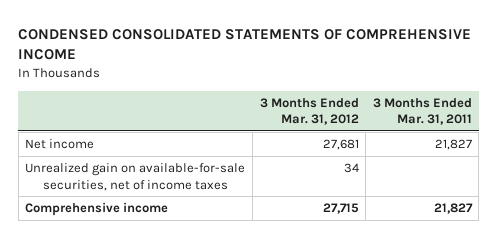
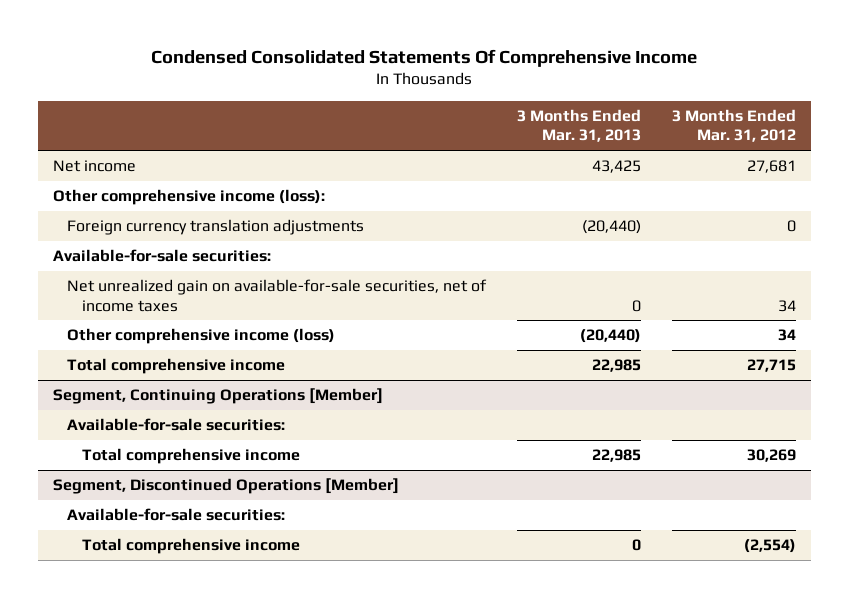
[18,28,472,61] CONDENSED CONSOLIDATED STATEMENTS OF COMPREHENSIVE INCOME -> [151,48,698,67] Condensed Consolidated Statements Of Comprehensive Income
[372,97,472,126] 3 Months Ended Mar. 31, 2011 -> none
none -> [517,108,642,143] 3 Months Ended Mar. 31, 2013
none -> [53,189,326,206] Other comprehensive income (loss):
none -> [67,219,365,236] Foreign currency translation adjustments
none -> [53,249,272,263] Available-for-sale securities:
[25,162,246,191] Unrealized gain on available-for-sale securities, net of income taxes -> [67,279,488,312] Net unrealized gain on available-for-sale securities, net of income taxes
none -> [67,328,336,345] Other comprehensive income (loss)
[25,201,169,216] Comprehensive income -> [67,358,286,375] Total comprehensive income
none -> [53,388,384,405] Segment, Continuing Operations [Member]
none -> [67,418,286,432] Available-for-sale securities:
none -> [81,448,300,465] Total comprehensive income
none -> [53,478,400,495] Segment, Discontinued Operations [Member]
none -> [67,508,286,522] Available-for-sale securities:
none -> [81,538,300,555] Total comprehensive income

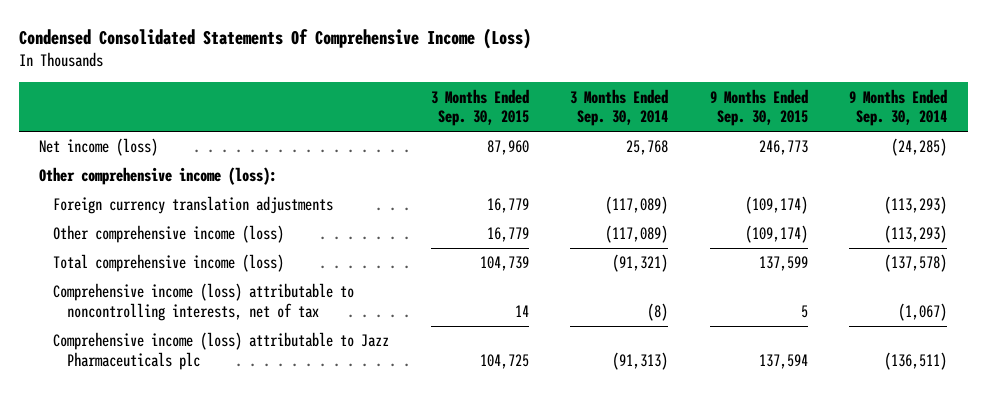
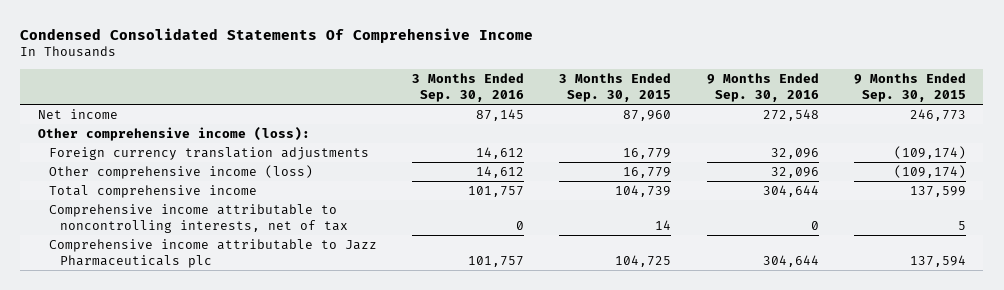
[18,27,531,49] Condensed Consolidated Statements Of Comprehensive Income (Loss) -> [20,27,534,43] Condensed Consolidated Statements Of Comprehensive Income
[570,88,669,127] 3 Months Ended Sep. 30, 2014 -> none
[849,88,948,127] 9 Months Ended Sep. 30, 2014 -> none
none -> [412,72,525,102] 3 Months Ended Sep. 30, 2016
none -> [706,72,819,102] 9 Months Ended Sep. 30, 2016
[39,138,159,157] Net income (loss) -> [38,109,119,120] Net income
[53,254,285,273] Total comprehensive income (loss) -> [49,185,258,199] Total comprehensive income
[53,283,355,322] Comprehensive income (loss) attributable to noncontrolling interests, net of tax -> [49,204,349,234] Comprehensive income attributable to noncontrolling interests, net of tax
[53,332,390,371] Comprehensive income (loss) attributable to Jazz Pharmaceuticals plc -> [49,239,378,269] Comprehensive income attributable to Jazz Pharmaceuticals plc

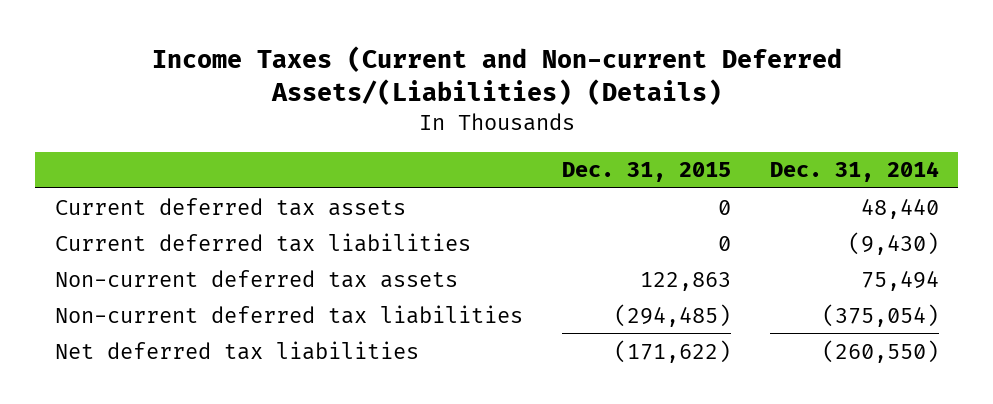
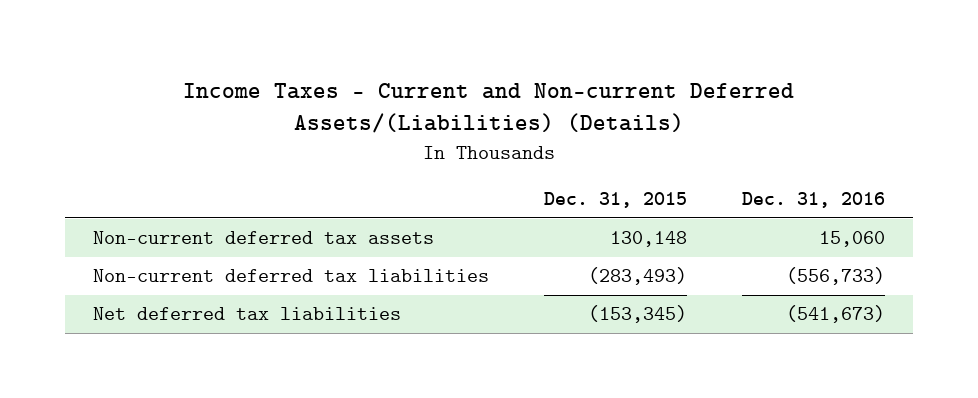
[151,46,842,106] Income Taxes (Current and Non-current Deferred Assets/(Liabilities) (Details) -> [183,82,795,134] Income Taxes - Current and Non-current Deferred Assets/(Liabilities) (Details)
[769,161,939,183] Dec. 31, 2014 -> none
none -> [742,191,886,208] Dec. 31, 2016
[54,197,406,216] Current deferred tax assets -> none
[54,232,471,252] Current deferred tax liabilities -> none
[639,271,731,291] 122,863 -> [610,231,688,248] 130,148
[613,303,731,327] (294,485) -> [588,267,688,286] (283,493)
[613,339,731,363] (171,622) -> [588,305,688,324] (153,345)

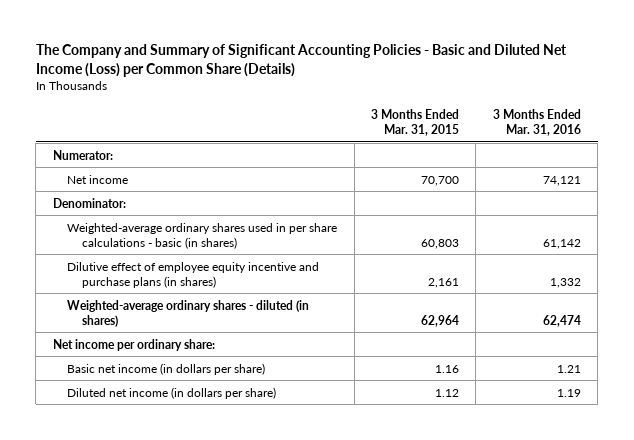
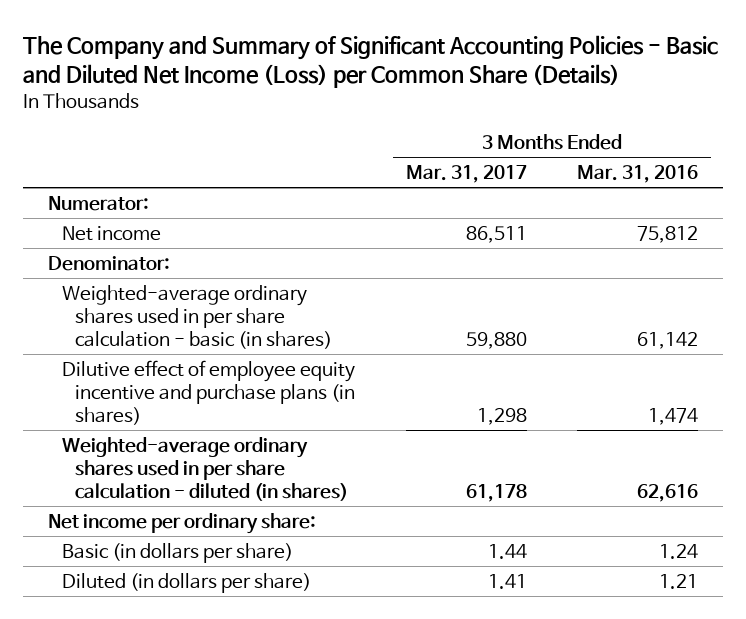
[371,109,460,137] 3 Months Ended Mar. 31, 2015 -> none
none -> [405,164,527,183] Mar. 31, 2017
[542,175,581,186] 74,121 -> [637,225,699,243] 75,812
[67,222,338,249] Weighted-average ordinary shares used in per share calculations - basic (in shares) -> [61,284,333,349] Weighted-average ordinary shares used in per share calculation - basic (in shares)
[549,277,581,288] 1,332 -> [648,407,699,425] 1,474
[67,299,310,327] Weighted-average ordinary shares - diluted (in shares) -> [61,436,349,501] Weighted-average ordinary shares used in per share calculation - diluted (in shares)
[542,314,581,327] 62,474 -> [637,483,699,502] 62,616
[67,362,266,375] Basic net income (in dollars per share) -> [61,542,293,563] Basic (in dollars per share)
[556,364,581,373] 1.21 -> [659,543,699,559] 1.24
[67,386,277,399] Diluted net income (in dollars per share) -> [61,572,311,593] Diluted (in dollars per share)
[556,388,581,397] 1.19 -> [659,573,699,589] 1.21

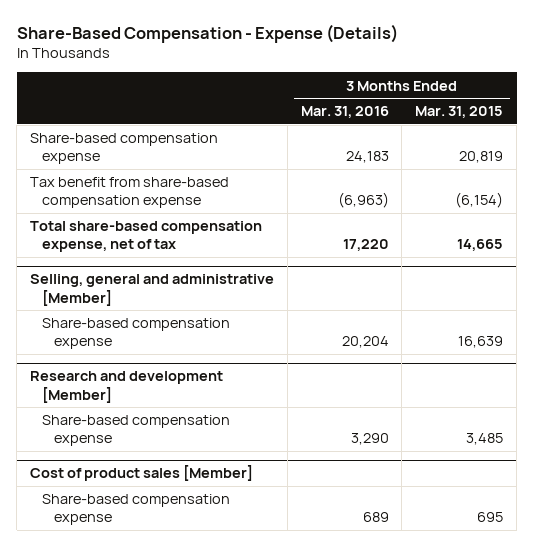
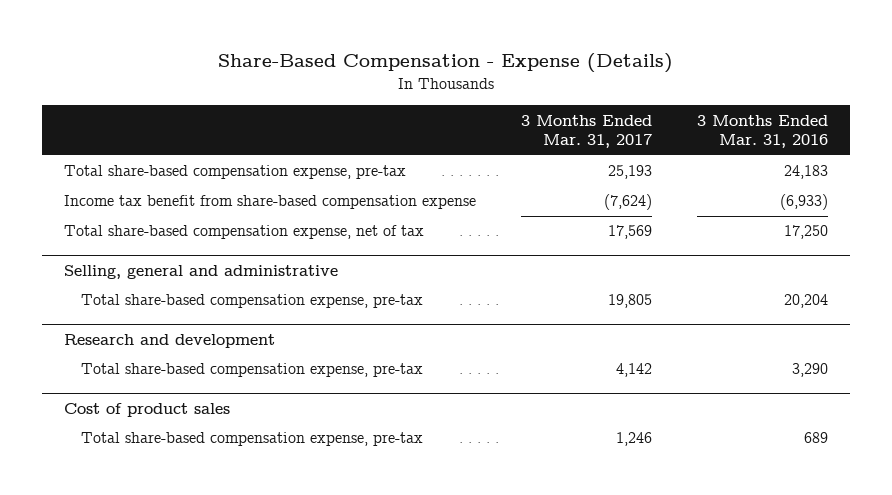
[415,106,504,119] Mar. 31, 2015 -> none
none -> [521,114,653,149] 3 Months Ended Mar. 31, 2017
[30,133,219,165] Share-based compensation expense -> [64,165,407,180] Total share-based compensation expense, pre-tax
[30,177,230,209] Tax benefit from share-based compensation expense -> [64,195,477,210] Income tax benefit from share-based compensation expense
[337,192,389,209] (6,963) -> [779,194,828,211] (6,933)
[342,239,389,252] 17,220 -> [783,225,828,240] 17,250
[30,274,275,306] Selling, general and administrative [Member] -> [64,265,339,280] Selling, general and administrative
[42,318,231,350] Share-based compensation expense -> [81,294,424,309] Total share-based compensation expense, pre-tax
[30,371,224,403] Research and development [Member] -> [64,334,276,349] Research and development
[42,415,231,447] Share-based compensation expense -> [81,363,424,378] Total share-based compensation expense, pre-tax
[30,465,254,482] Cost of product sales [Member] -> [64,403,231,418] Cost of product sales
[42,494,231,526] Share-based compensation expense -> [81,432,424,447] Total share-based compensation expense, pre-tax

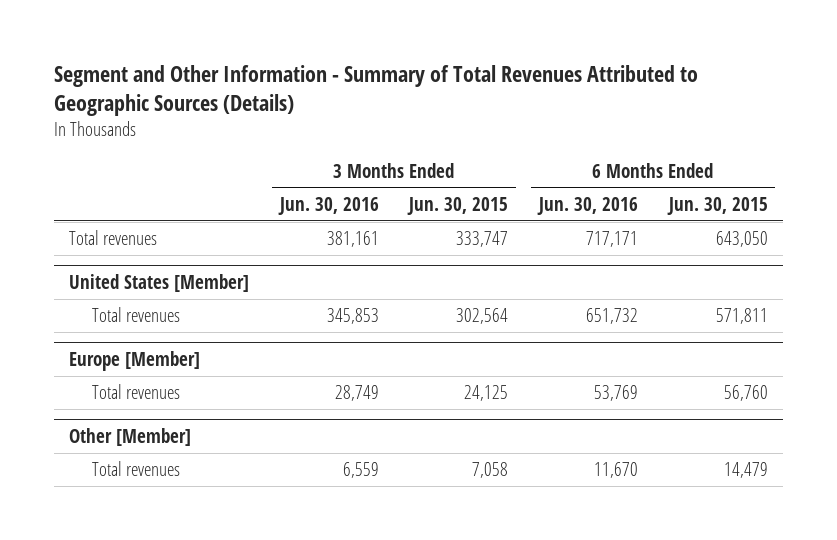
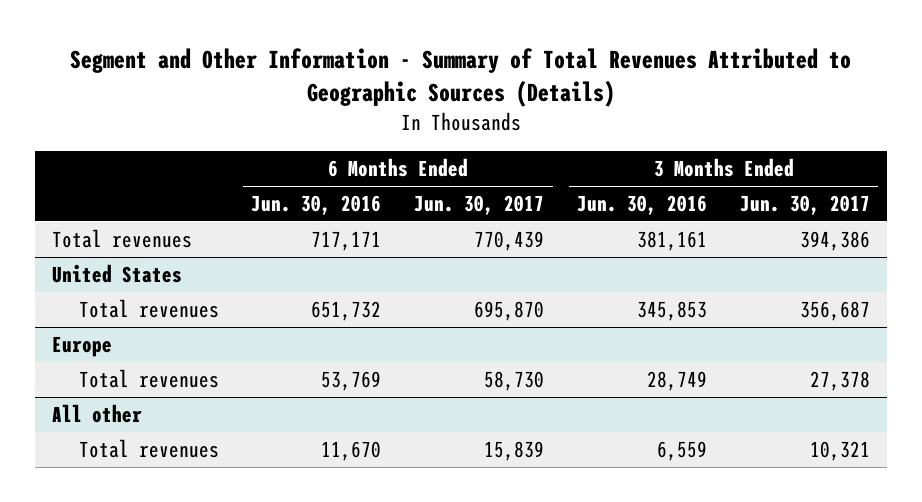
[407,196,509,215] Jun. 30, 2015 -> none
[666,196,768,215] Jun. 30, 2015 -> none
none -> [414,194,545,215] Jun. 30, 2017
none -> [740,194,871,215] Jun. 30, 2017
[68,273,249,292] United States [Member] -> [51,263,182,283] United States
[68,350,200,371] Europe [Member] -> [51,335,112,357] Europe
[68,427,191,446] Other [Member] -> [51,403,142,423] All other

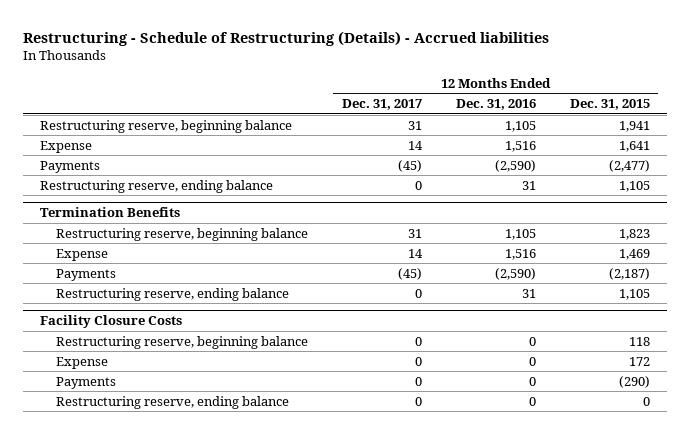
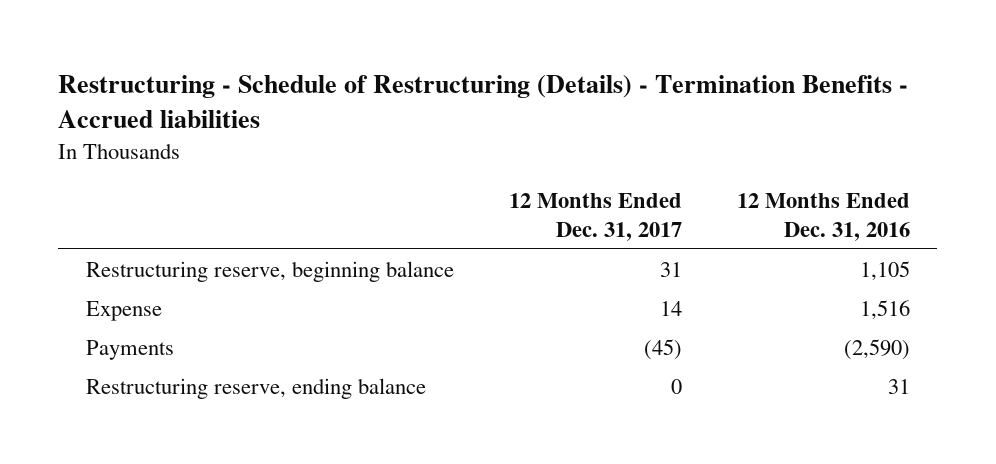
[23,31,550,47] Restructuring - Schedule of Restructuring (Details) - Accrued liabilities -> [58,75,909,129] Restructuring - Schedule of Restructuring (Details) - Termination Benefits - Accrued liabilities
[569,99,650,111] Dec. 31, 2015 -> none
[40,207,181,218] Termination Benefits -> none
[55,227,308,241] Restructuring reserve, beginning balance -> none
[55,248,108,261] Expense -> none
[55,268,116,281] Payments -> none
[55,287,289,301] Restructuring reserve, ending balance -> none
[40,315,183,329] Facility Closure Costs -> none
[55,335,308,349] Restructuring reserve, beginning balance -> none
[55,356,108,369] Expense -> none
[55,376,116,389] Payments -> none
[55,395,289,409] Restructuring reserve, ending balance -> none

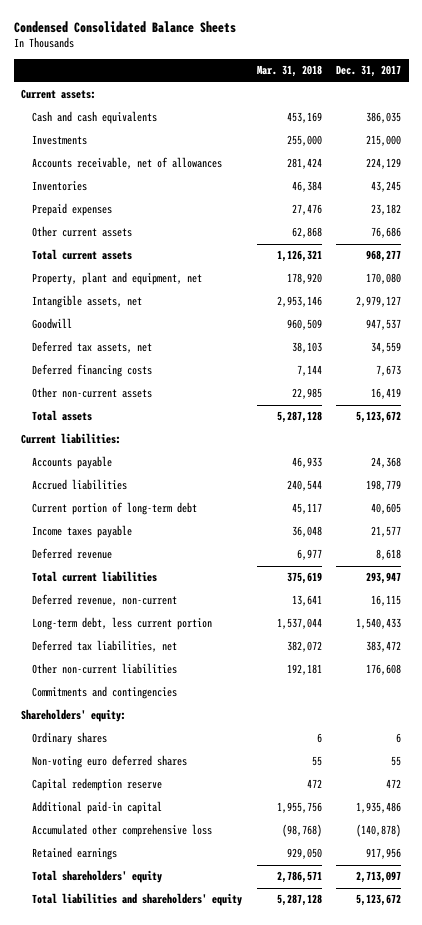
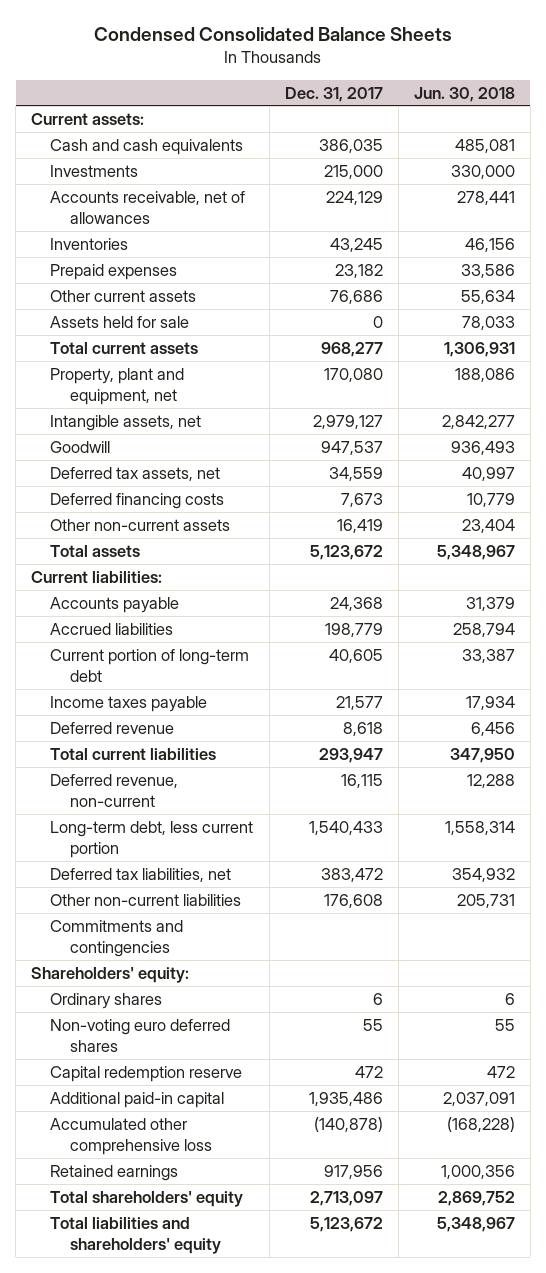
[256,65,322,78] Mar. 31, 2018 -> none
none -> [413,86,515,102] Jun. 30, 2018
none -> [50,315,190,328] Assets held for sale

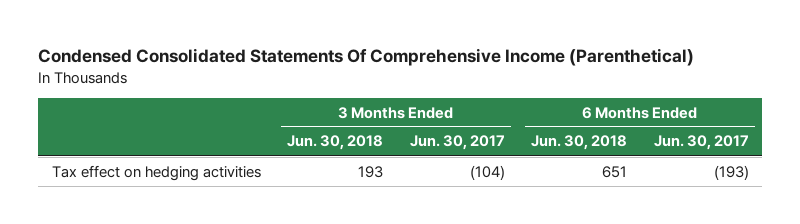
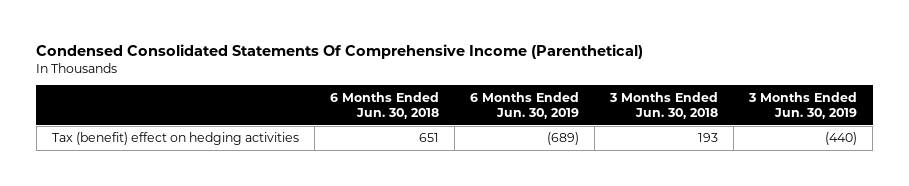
[409,135,505,151] Jun. 30, 2017 -> none
[653,135,749,151] Jun. 30, 2017 -> none
none -> [470,91,580,120] 6 Months Ended Jun. 30, 2019
none -> [748,91,858,120] 3 Months Ended Jun. 30, 2019
[51,164,261,181] Tax effect on hedging activities -> [51,132,299,146] Tax (benefit) effect on hedging activities

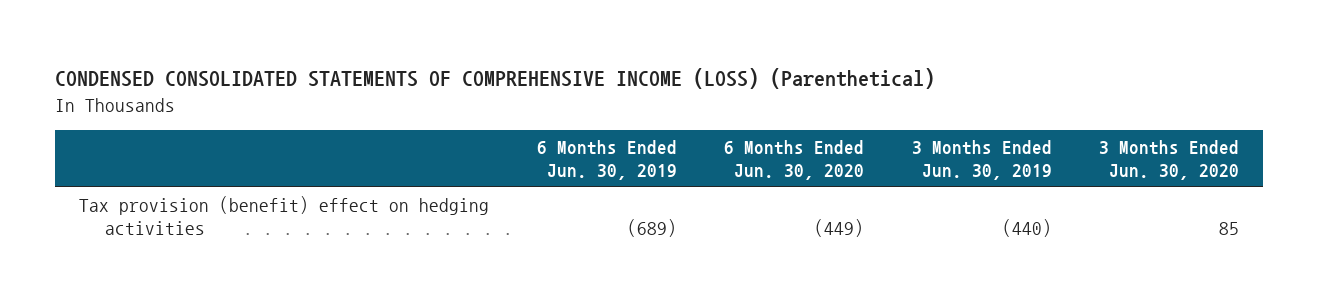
[36,43,644,59] Condensed Consolidated Statements Of Comprehensive Income (Parenthetical) -> [55,67,936,89] CONDENSED CONSOLIDATED STATEMENTS OF COMPREHENSIVE INCOME (LOSS) (Parenthetical)
[329,91,439,120] 6 Months Ended Jun. 30, 2018 -> none
[609,91,719,120] 3 Months Ended Jun. 30, 2018 -> none
none -> [724,140,865,180] 6 Months Ended Jun. 30, 2020
none -> [1099,140,1240,180] 3 Months Ended Jun. 30, 2020
[51,132,299,146] Tax (benefit) effect on hedging activities -> [78,196,489,235] Tax provision (benefit) effect on hedging activities

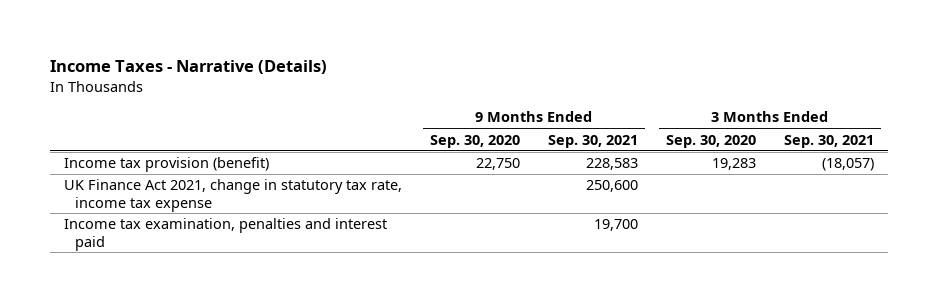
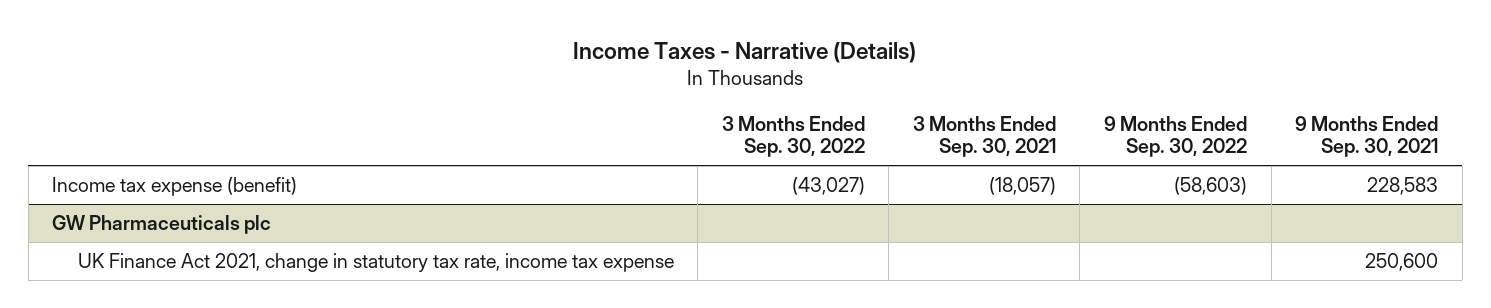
[429,134,520,148] Sep. 30, 2020 -> none
[665,134,756,148] Sep. 30, 2020 -> none
none -> [721,115,865,158] 3 Months Ended Sep. 30, 2022
none -> [1104,115,1248,158] 9 Months Ended Sep. 30, 2022
[63,157,269,173] Income tax provision (benefit) -> [52,177,298,197] Income tax expense (benefit)
none -> [52,215,272,235] GW Pharmaceuticals plc
[63,218,387,251] Income tax examination, penalties and interest paid -> none

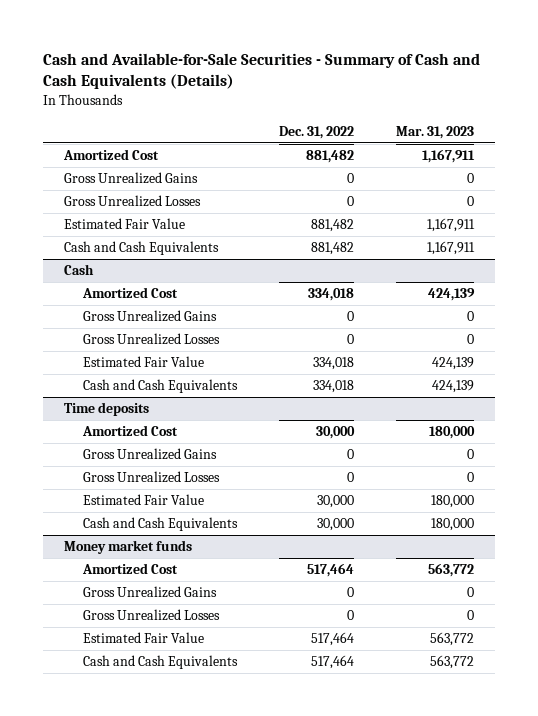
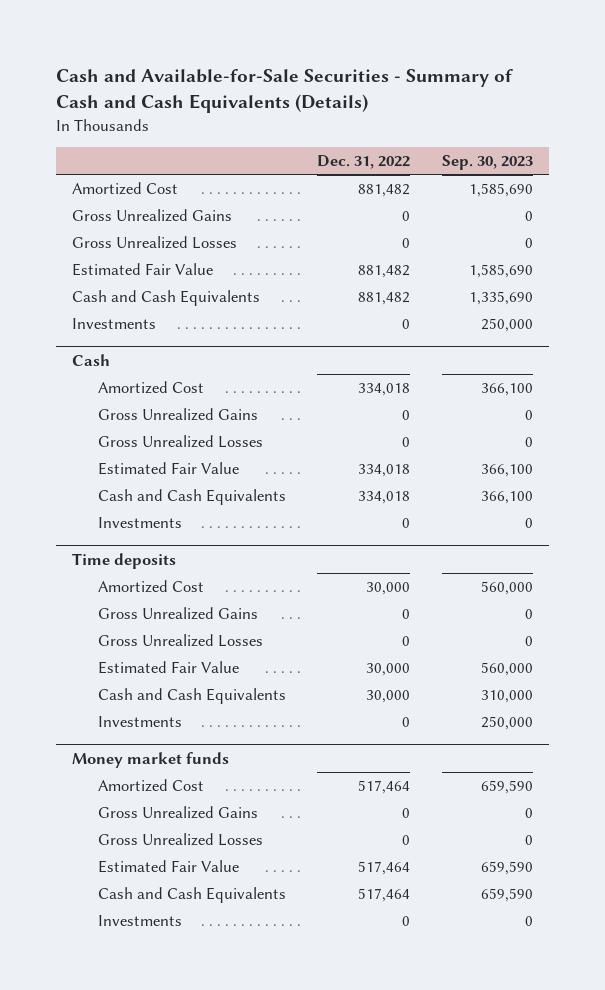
[396,125,475,139] Mar. 31, 2023 -> none
none -> [441,155,533,171] Sep. 30, 2023
none -> [72,317,157,329] Investments
none -> [97,516,182,528] Investments
none -> [97,715,182,727] Investments
none -> [97,914,182,926] Investments

